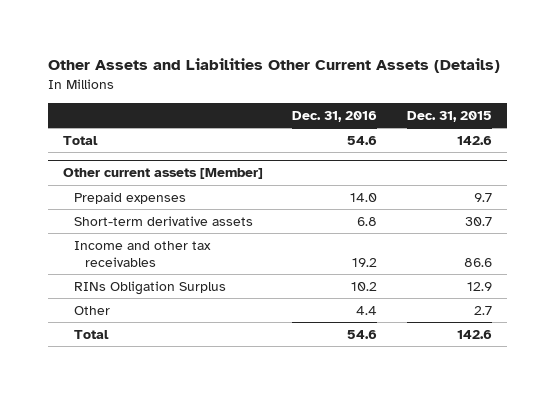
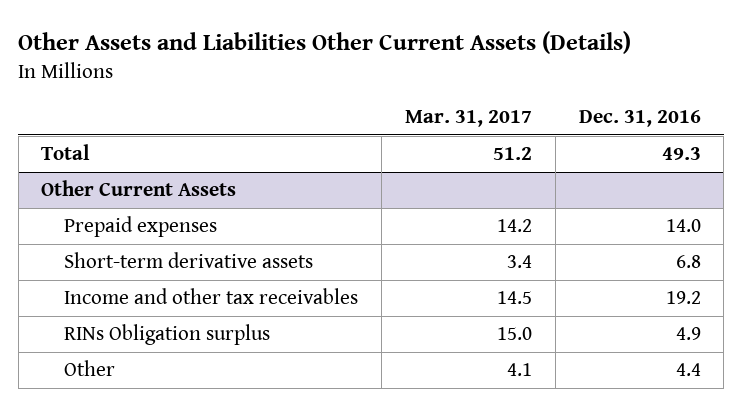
[407,111,493,123] Dec. 31, 2015 -> none
none -> [405,110,533,128] Mar. 31, 2017
[347,135,378,145] 54.6 -> [661,147,701,161] 49.3
[62,168,263,180] Other current assets [Member] -> [41,180,237,197] Other Current Assets
[74,280,227,295] RINs Obligation Surplus -> [64,324,271,346] RINs Obligation surplus
[351,281,378,291] 10.2 -> [675,327,701,341] 4.9
[74,329,110,339] Total -> none

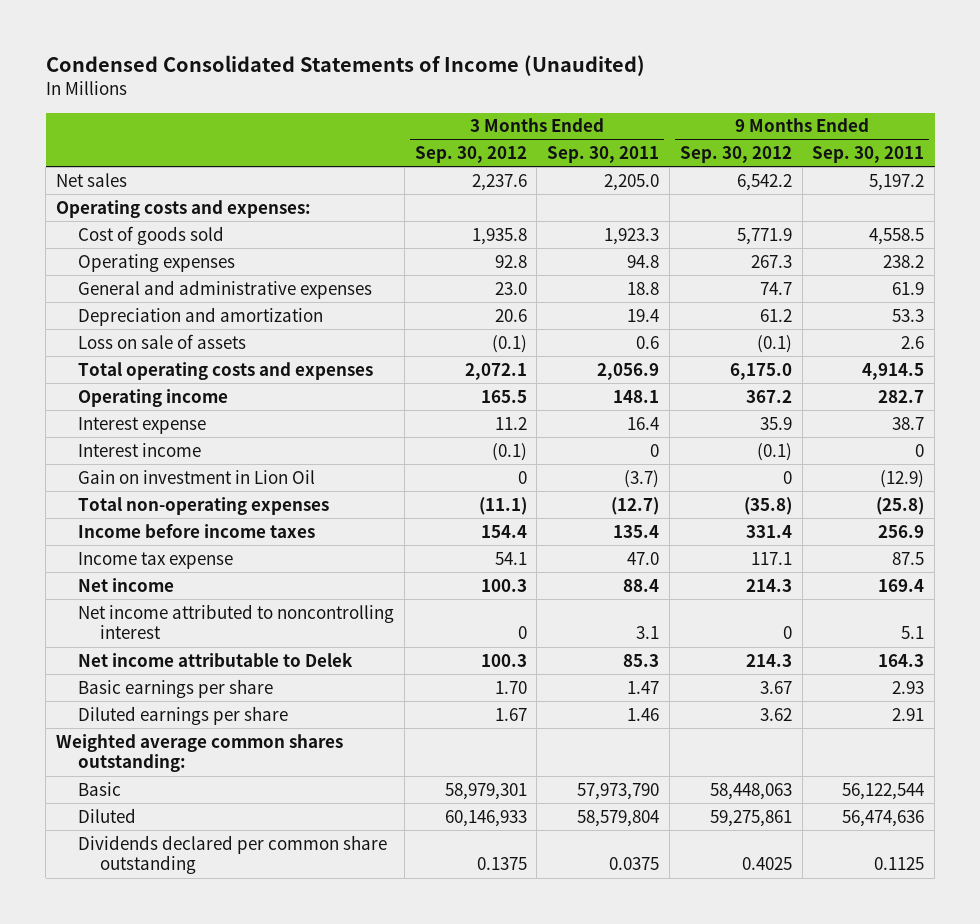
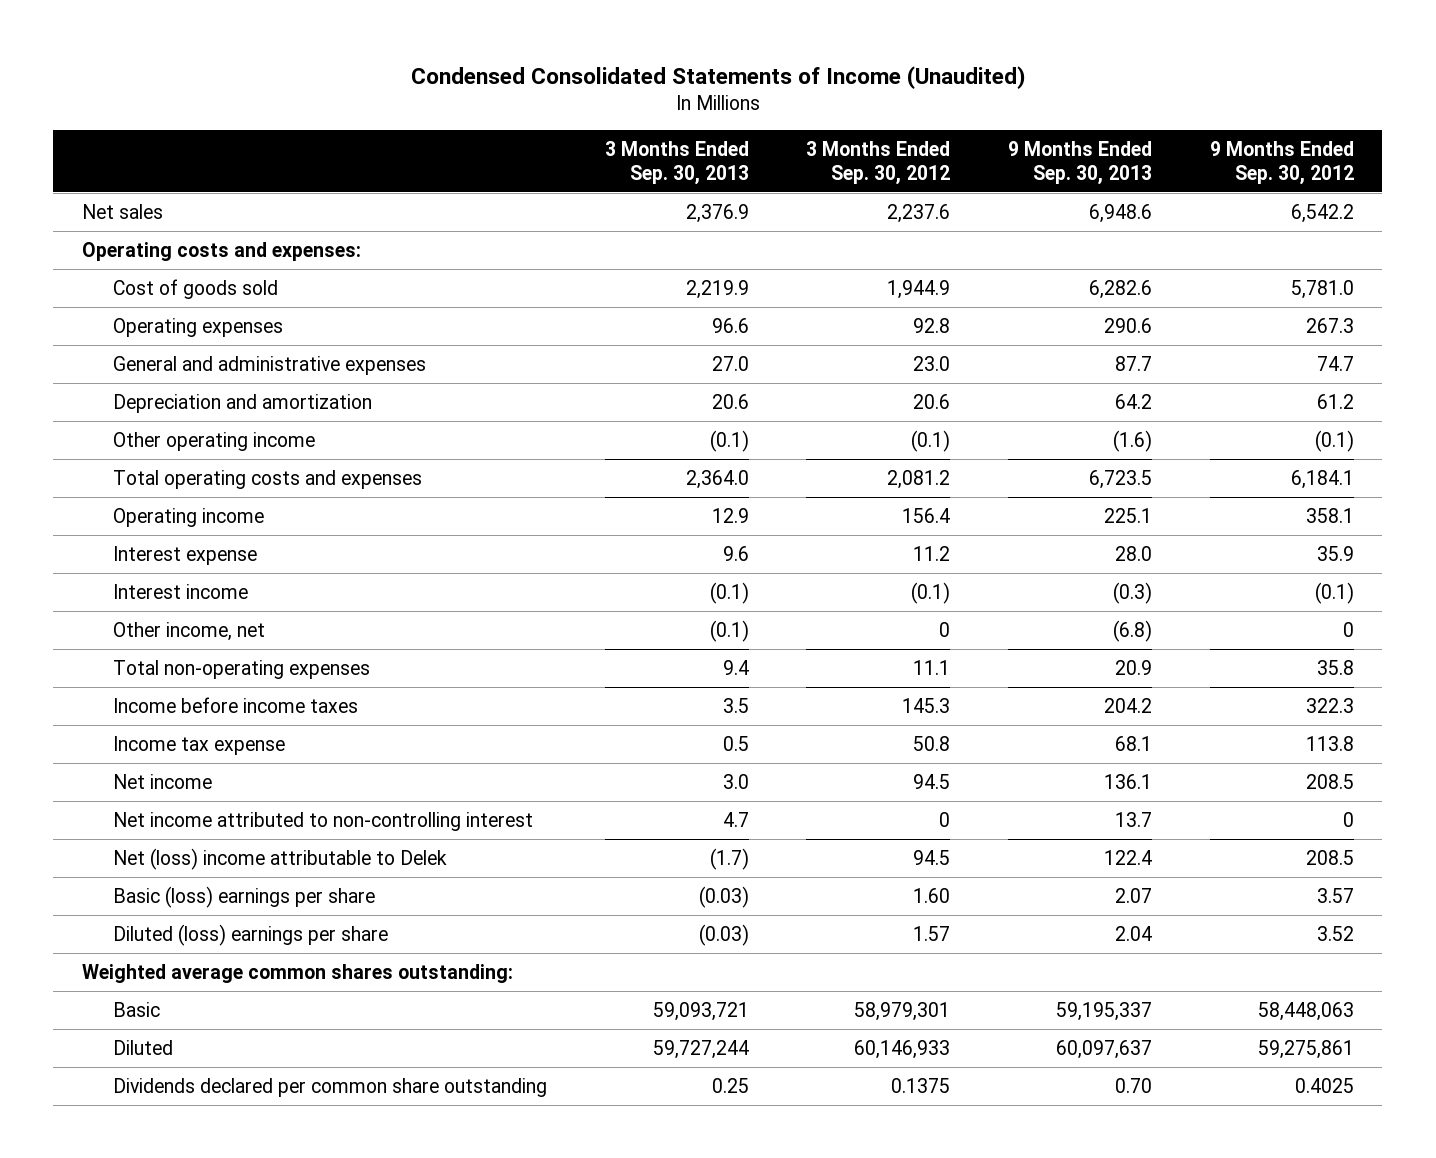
[547,146,660,164] Sep. 30, 2011 -> none
[812,146,925,164] Sep. 30, 2011 -> none
none -> [604,141,749,185] 3 Months Ended Sep. 30, 2013
none -> [1008,141,1153,185] 9 Months Ended Sep. 30, 2013
[471,227,527,245] 1,935.8 -> [887,280,951,300] 1,944.9
[736,227,792,245] 5,771.9 -> [1290,280,1354,300] 5,781.0
[78,333,247,349] Loss on sale of assets -> none
none -> [113,432,316,452] Other operating income
[464,362,527,380] 2,072.1 -> [887,470,951,490] 2,081.2
[729,362,792,380] 6,175.0 -> [1290,470,1354,490] 6,184.1
[480,389,527,403] 165.5 -> [902,508,951,524] 156.4
[745,389,792,403] 367.2 -> [1305,508,1354,524] 358.1
[78,469,316,484] Gain on investment in Lion Oil -> none
none -> [113,622,266,642] Other income, net
[478,496,527,515] (11.1) -> [913,660,951,676] 11.1
[743,496,792,515] (35.8) -> [1316,660,1354,676] 35.8
[480,524,527,538] 154.4 -> [902,698,951,714] 145.3
[745,524,792,538] 331.4 -> [1305,698,1354,714] 322.3
[494,551,527,565] 54.1 -> [913,736,951,752] 50.8
[750,551,792,565] 117.1 -> [1305,736,1354,752] 113.8
[480,578,527,592] 100.3 -> [913,774,951,790] 94.5
[745,578,792,592] 214.3 -> [1305,774,1354,790] 208.5
[78,603,395,640] Net income attributed to noncontrolling interest -> [113,812,534,832] Net income attributed to non-controlling interest
[78,651,354,667] Net income attributable to Delek -> [113,848,448,871] Net (loss) income attributable to Delek
[480,653,527,667] 100.3 -> [913,850,951,866] 94.5
[745,653,792,667] 214.3 -> [1305,850,1354,866] 208.5
[78,678,274,698] Basic earnings per share -> [113,886,376,909] Basic (loss) earnings per share
[494,680,527,694] 1.70 -> [913,888,951,904] 1.60
[759,680,792,694] 3.67 -> [1316,888,1354,904] 3.57
[78,705,289,725] Diluted earnings per share -> [113,924,389,947] Diluted (loss) earnings per share
[494,707,527,721] 1.67 -> [913,926,951,942] 1.57
[759,707,792,721] 3.62 -> [1316,926,1354,942] 3.52

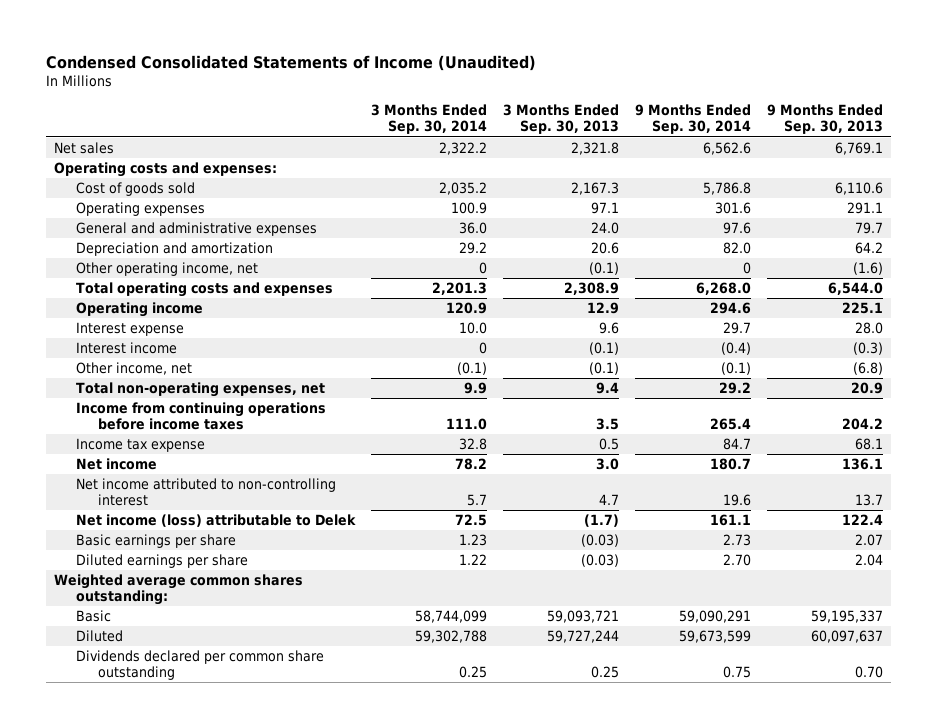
[806,141,951,185] 3 Months Ended Sep. 30, 2012 -> none
[1209,141,1354,185] 9 Months Ended Sep. 30, 2012 -> none
none -> [371,104,488,135] 3 Months Ended Sep. 30, 2014
none -> [634,104,751,135] 9 Months Ended Sep. 30, 2014
[685,204,749,224] 2,376.9 -> [570,142,619,156] 2,321.8
[1089,204,1153,224] 6,948.6 -> [834,142,883,156] 6,769.1
[685,280,749,300] 2,219.9 -> [570,182,619,196] 2,167.3
[1089,280,1153,300] 6,282.6 -> [834,182,883,196] 6,110.6
[711,318,749,334] 96.6 -> [590,202,619,215] 97.1
[1104,318,1153,334] 290.6 -> [846,202,883,215] 291.1
[711,356,749,372] 27.0 -> [590,222,619,235] 24.0
[1115,356,1153,372] 87.7 -> [854,222,883,235] 79.7
[113,432,316,452] Other operating income -> [76,262,259,277] Other operating income, net
[685,470,749,490] 2,364.0 -> [563,282,619,296] 2,308.9
[1089,470,1153,490] 6,723.5 -> [827,282,883,296] 6,544.0
[113,660,371,680] Total non-operating expenses -> [76,382,326,398] Total non-operating expenses, net
[113,697,359,714] Income before income taxes -> [76,402,327,431] Income from continuing operations before income taxes
[113,848,448,871] Net (loss) income attributable to Delek -> [76,514,357,528] Net income (loss) attributable to Delek
[113,886,376,909] Basic (loss) earnings per share -> [76,534,237,549] Basic earnings per share
[113,924,389,947] Diluted (loss) earnings per share -> [76,554,249,569] Diluted earnings per share

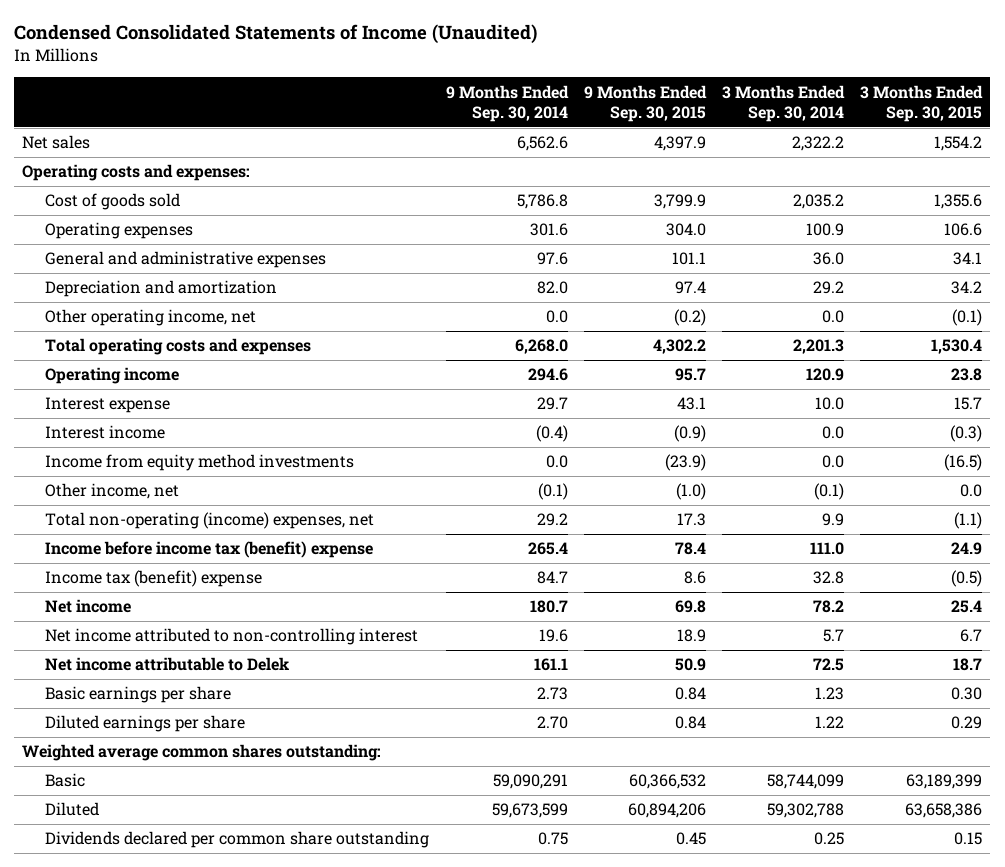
[502,104,619,135] 3 Months Ended Sep. 30, 2013 -> none
[766,104,883,135] 9 Months Ended Sep. 30, 2013 -> none
none -> [583,84,707,123] 9 Months Ended Sep. 30, 2015
none -> [860,84,984,123] 3 Months Ended Sep. 30, 2015
[479,262,488,275] 0 -> [822,310,845,324] 0.0
[742,262,751,275] 0 -> [545,310,568,324] 0.0
[479,342,488,355] 0 -> [822,426,845,440] 0.0
none -> [45,454,355,472] Income from equity method investments
[76,382,326,398] Total non-operating expenses, net -> [45,512,375,530] Total non-operating (income) expenses, net
[76,402,327,431] Income from continuing operations before income taxes -> [45,541,374,559] Income before income tax (benefit) expense
[76,438,206,453] Income tax expense -> [45,570,263,588] Income tax (benefit) expense
[76,514,357,528] Net income (loss) attributable to Delek -> [45,657,290,672] Net income attributable to Delek

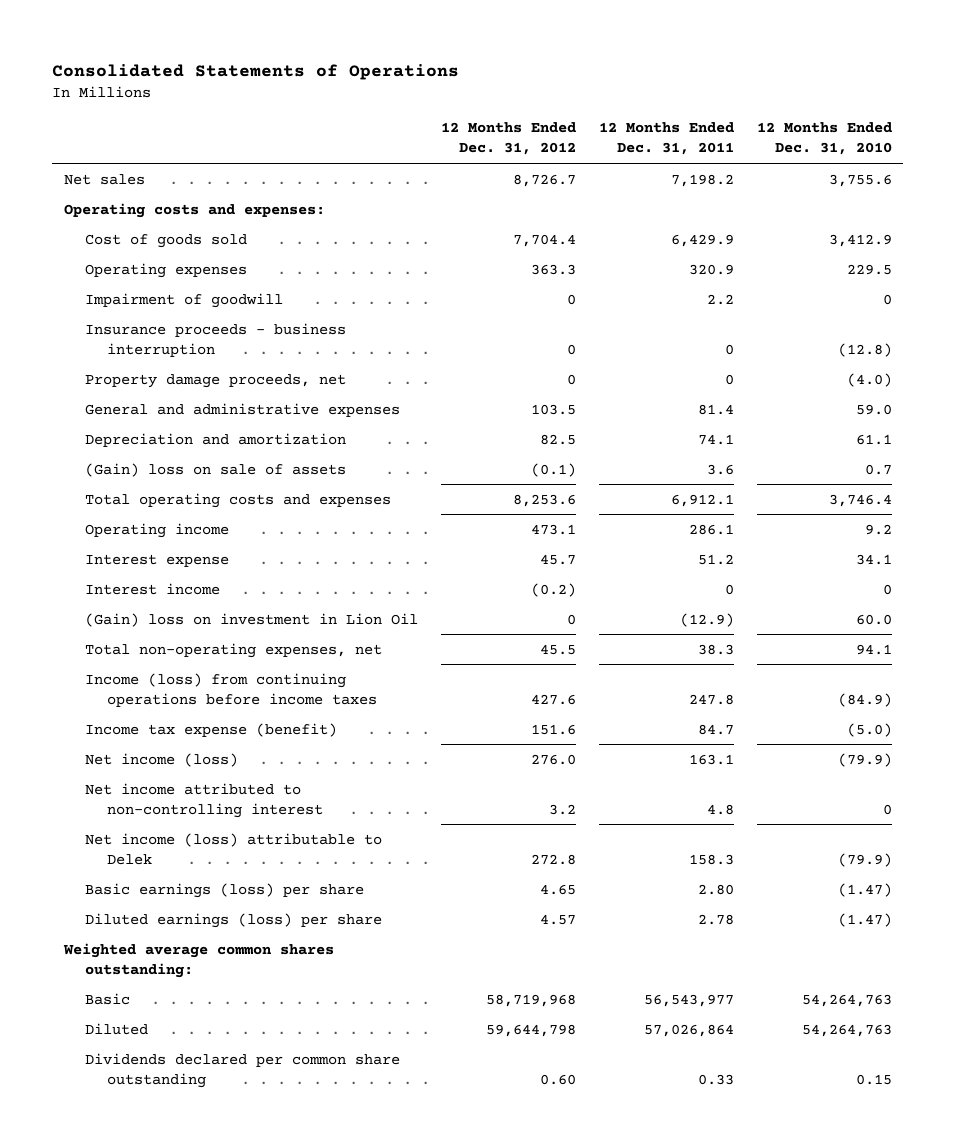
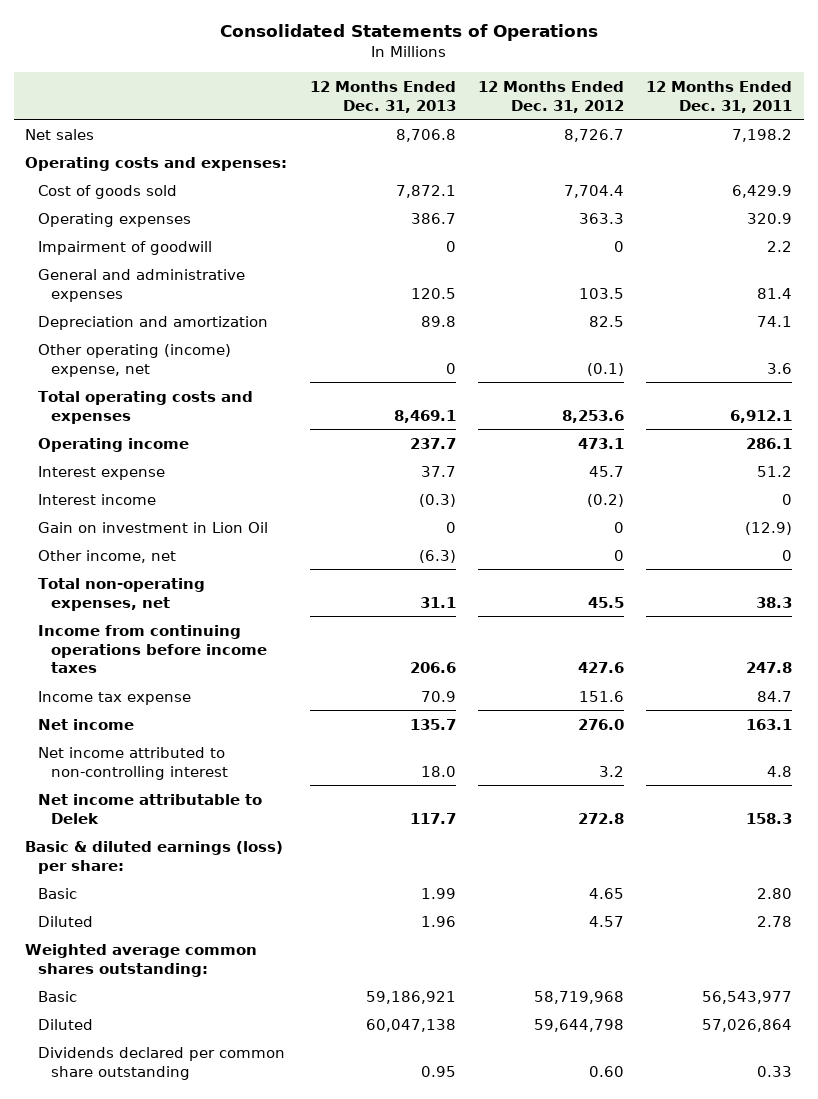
[756,122,892,156] 12 Months Ended Dec. 31, 2010 -> none
none -> [309,80,456,113] 12 Months Ended Dec. 31, 2013
[85,322,347,357] Insurance proceeds - business interruption -> none
[85,373,347,388] Property damage proceeds, net -> none
[85,462,347,477] (Gain) loss on sale of assets -> [37,343,231,377] Other operating (income) expense, net
[85,612,419,627] (Gain) loss on investment in Lion Oil -> [37,521,268,533] Gain on investment in Lion Oil
none -> [37,549,176,563] Other income, net
[85,672,378,707] Income (loss) from continuing operations before income taxes -> [37,624,267,674] Income from continuing operations before income taxes
[85,722,338,737] Income tax expense (benefit) -> [37,690,191,705] Income tax expense
[85,752,239,767] Net income (loss) -> [37,718,134,730] Net income
[85,832,383,865] Net income (loss) attributable to Delek -> [37,793,262,824] Net income attributable to Delek
none -> [25,840,284,874] Basic & diluted earnings (loss) per share:
[85,882,365,898] Basic earnings (loss) per share -> [37,887,77,899] Basic
[85,912,383,928] Diluted earnings (loss) per share -> [37,915,93,927] Diluted

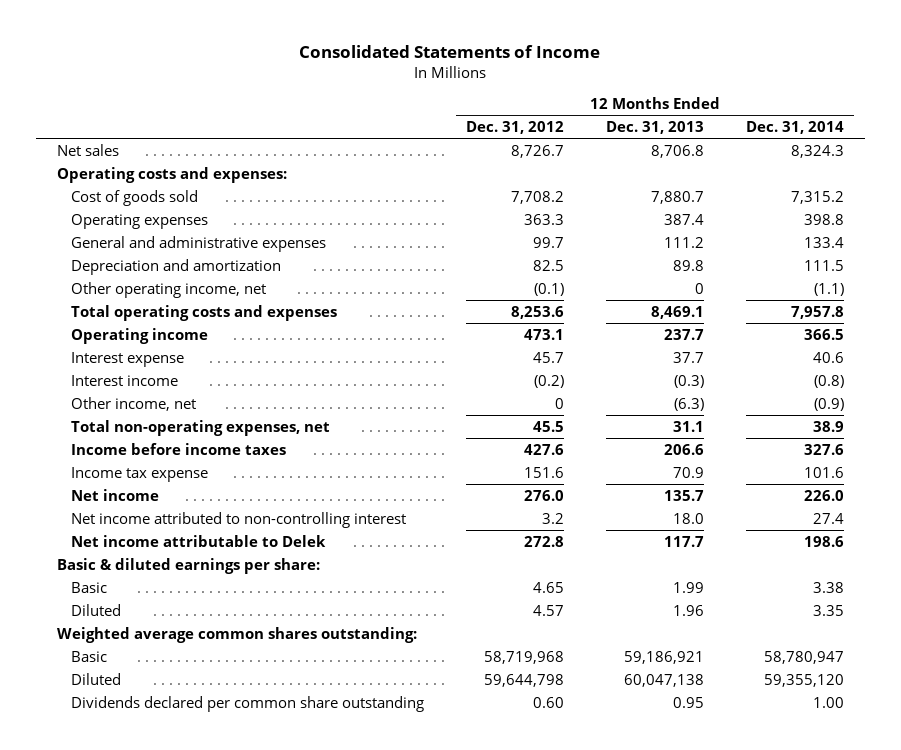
[219,24,598,42] Consolidated Statements of Operations -> [299,45,601,59] Consolidated Statements of Income
[646,80,793,113] 12 Months Ended Dec. 31, 2011 -> none
none -> [745,120,844,134] Dec. 31, 2014
[37,240,212,255] Impairment of goodwill -> none
[395,184,456,198] 7,872.1 -> [650,190,704,204] 7,880.7
[564,184,625,198] 7,704.4 -> [511,190,565,204] 7,708.2
[410,212,456,224] 386.7 -> [663,213,704,225] 387.4
[410,287,456,299] 120.5 -> [663,236,704,248] 111.2
[579,287,625,299] 103.5 -> [533,236,565,248] 99.7
[37,343,231,377] Other operating (income) expense, net -> [71,281,267,298] Other operating income, net
[37,521,268,533] Gain on investment in Lion Oil -> none
[37,624,267,674] Income from continuing operations before income taxes -> [71,442,287,455] Income before income taxes
[25,840,284,874] Basic & diluted earnings (loss) per share: -> [57,557,321,574] Basic & diluted earnings per share:

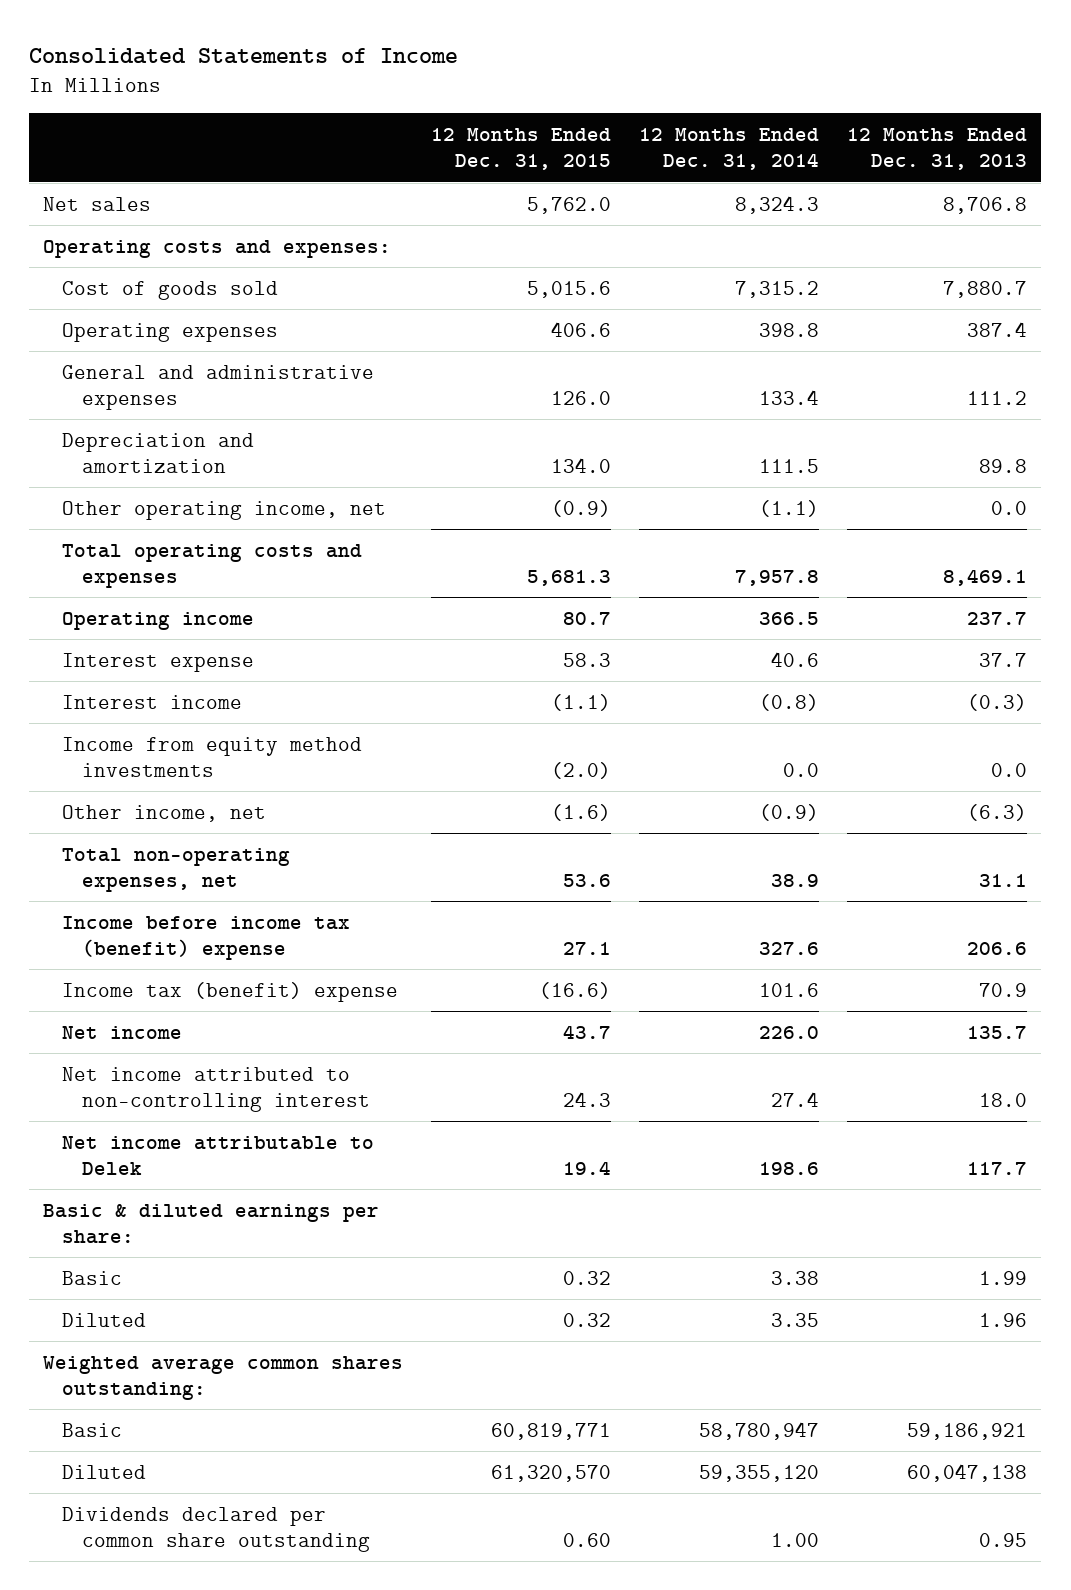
[466,120,565,134] Dec. 31, 2012 -> none
none -> [431,128,612,171] 12 Months Ended Dec. 31, 2015
[694,282,704,294] 0 -> [991,500,1028,515] 0.0
none -> [62,736,363,777] Income from equity method investments
[71,442,287,455] Income before income taxes -> [62,915,351,960] Income before income tax (benefit) expense
[71,466,209,482] Income tax expense -> [62,981,399,1002] Income tax (benefit) expense

